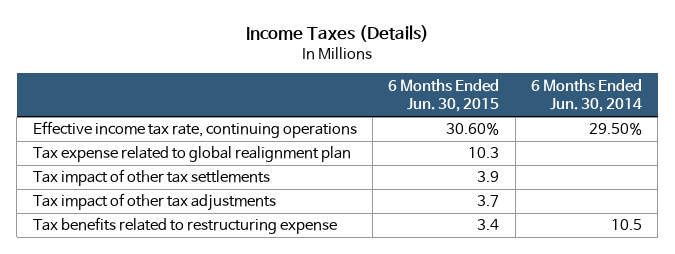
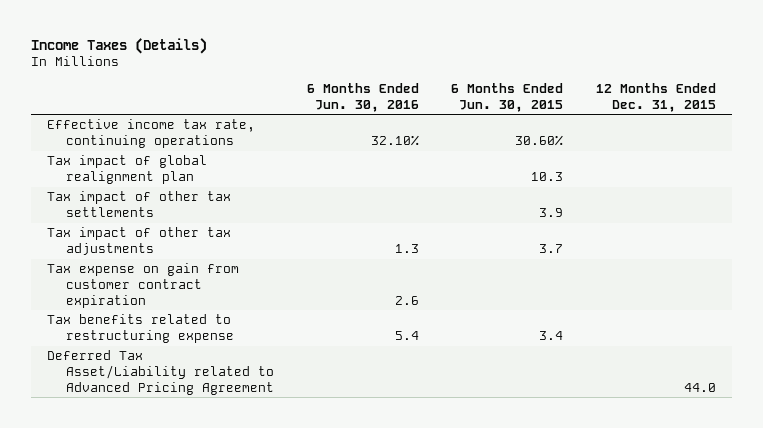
[531,78,643,113] 6 Months Ended Jun. 30, 2014 -> none
none -> [306,82,419,112] 6 Months Ended Jun. 30, 2016
none -> [595,82,716,112] 12 Months Ended Dec. 31, 2015
[32,146,351,163] Tax expense related to global realignment plan -> none
none -> [46,155,207,185] Tax impact of global realignment plan
none -> [46,263,239,308] Tax expense on gain from customer contract expiration
none -> [46,350,275,395] Deferred Tax Asset/Liability related to Advanced Pricing Agreement

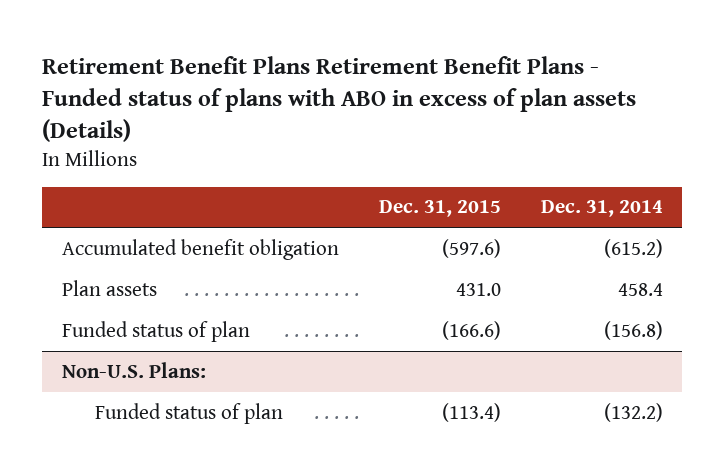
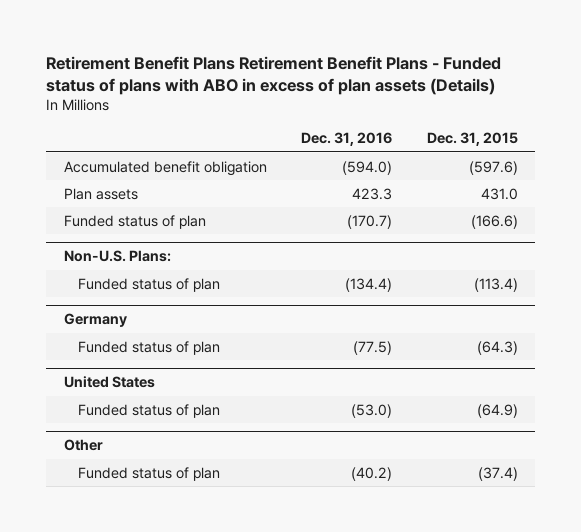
[540,200,663,218] Dec. 31, 2014 -> none
none -> [301,132,393,147] Dec. 31, 2016
none -> [63,313,127,328] Germany
none -> [77,340,220,355] Funded status of plan
none -> [63,376,155,389] United States
none -> [77,403,220,418] Funded status of plan
none -> [63,439,103,452] Other
none -> [77,466,220,481] Funded status of plan

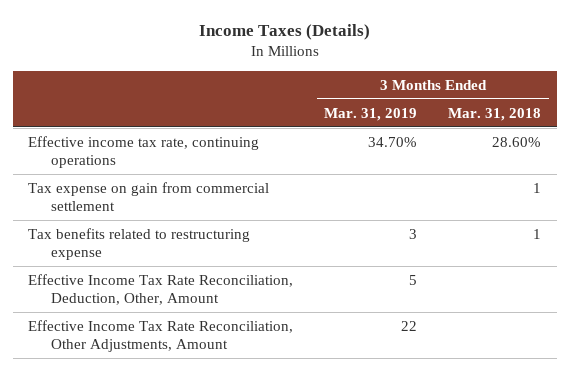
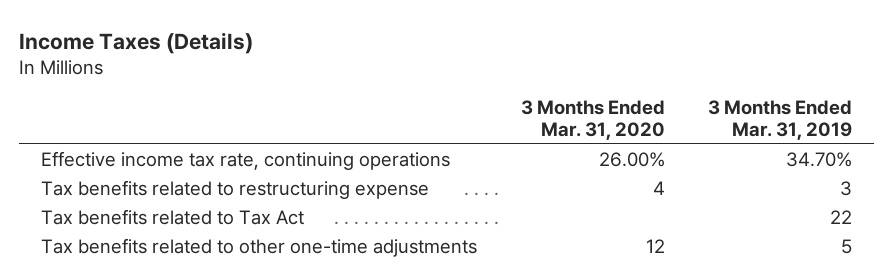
[448,107,542,121] Mar. 31, 2018 -> none
none -> [520,100,665,140] 3 Months Ended Mar. 31, 2020
[28,181,270,212] Tax expense on gain from commercial settlement -> none
[28,273,294,306] Effective Income Tax Rate Reconciliation, Deduction, Other, Amount -> none
none -> [41,209,305,226] Tax benefits related to Tax Act
[28,319,294,353] Effective Income Tax Rate Reconciliation, Other Adjustments, Amount -> [41,238,478,258] Tax benefits related to other one-time adjustments
[401,320,418,331] 22 -> [841,239,853,255] 5

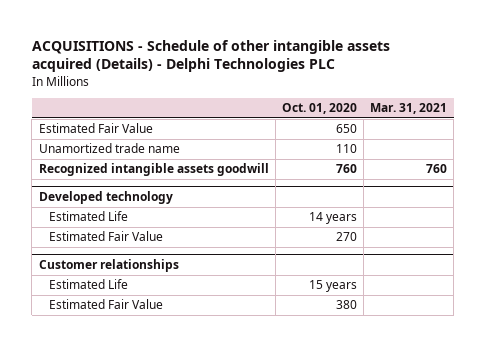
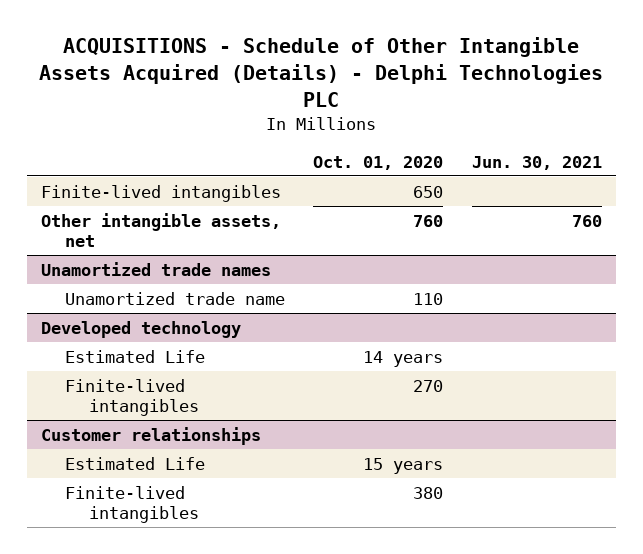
[31,39,390,73] ACQUISITIONS - Schedule of other intangible assets acquired (Details) - Delphi Technologies PLC -> [39,37,604,107] ACQUISITIONS - Schedule of Other Intangible Assets Acquired (Details) - Delphi Technologies PLC
[370,102,448,114] Mar. 31, 2021 -> none
none -> [471,155,602,170] Jun. 30, 2021
[38,123,153,134] Estimated Fair Value -> [40,184,281,202] Finite-lived intangibles
none -> [40,212,281,248] Other intangible assets, net
none -> [40,261,271,276] Unamortized trade names
[38,163,269,177] Recognized intangible assets goodwill -> none
[49,231,164,242] Estimated Fair Value -> [64,378,199,417] Finite-lived intangibles
[49,299,164,310] Estimated Fair Value -> [64,485,199,524] Finite-lived intangibles

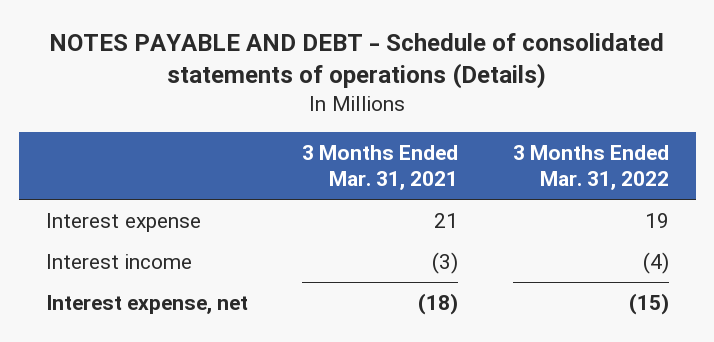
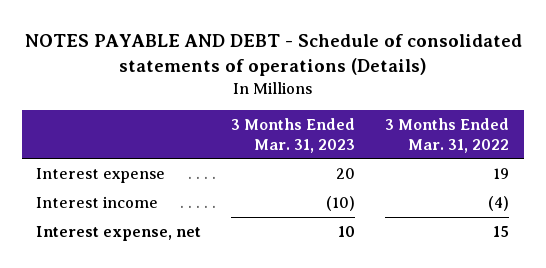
[302,144,459,191] 3 Months Ended Mar. 31, 2021 -> none
none -> [231,117,356,153] 3 Months Ended Mar. 31, 2023
[628,292,669,315] (15) -> [493,225,510,237] 15

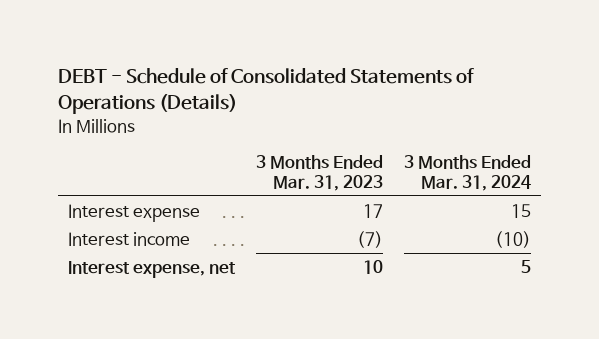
[24,33,522,76] NOTES PAYABLE AND DEBT - Schedule of consolidated statements of operations (Details) -> [57,68,474,115] DEBT - Schedule of Consolidated Statements of Operations (Details)
[385,117,510,153] 3 Months Ended Mar. 31, 2022 -> none
none -> [403,155,531,191] 3 Months Ended Mar. 31, 2024
[336,167,356,179] 20 -> [362,203,383,218] 17
[326,195,356,211] (10) -> [356,230,383,248] (7)

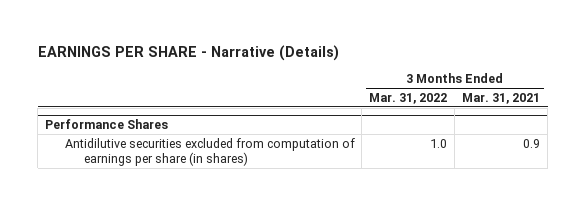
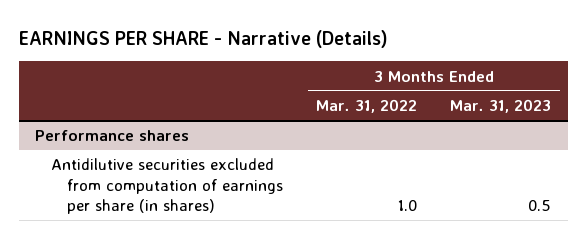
[462,92,541,104] Mar. 31, 2021 -> none
none -> [450,99,552,114] Mar. 31, 2023
[44,119,168,130] Performance Shares -> [35,130,190,142] Performance shares

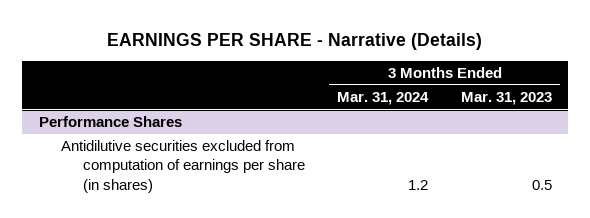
[316,99,418,114] Mar. 31, 2022 -> none
none -> [337,91,430,105] Mar. 31, 2024
[35,130,190,142] Performance shares -> [38,116,182,128] Performance Shares

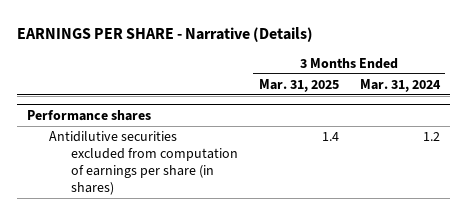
[460,91,552,105] Mar. 31, 2023 -> none
none -> [258,78,339,92] Mar. 31, 2025
[38,116,182,128] Performance Shares -> [27,109,152,121] Performance shares

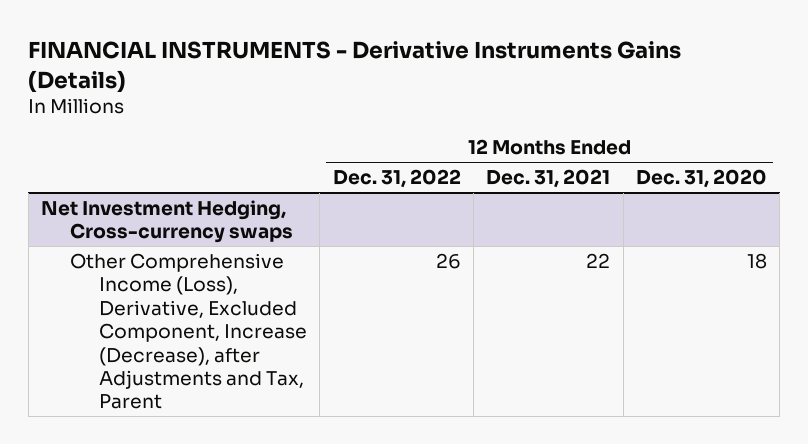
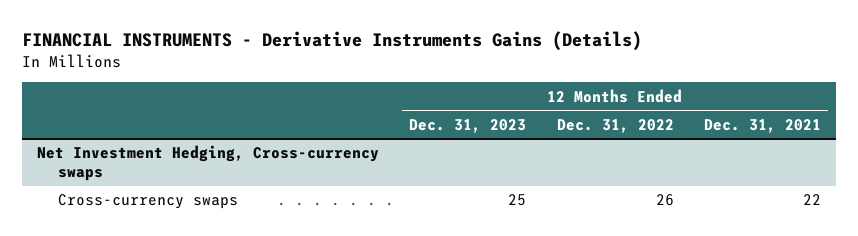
[635,169,767,189] Dec. 31, 2020 -> none
none -> [409,118,527,133] Dec. 31, 2023
[70,252,308,410] Other Comprehensive Income (Loss), Derivative, Excluded Component, Increase (Decrease), after Adjustments and Tax, Parent -> [57,194,238,210] Cross-currency swaps

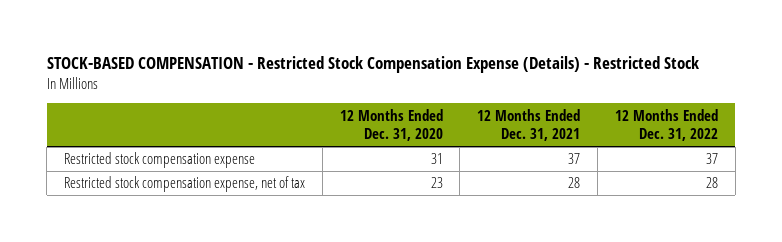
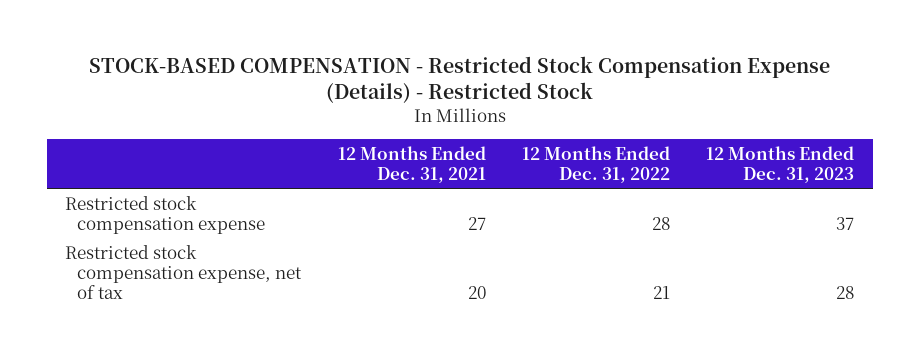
[339,108,443,142] 12 Months Ended Dec. 31, 2020 -> none
none -> [706,146,855,184] 12 Months Ended Dec. 31, 2023
[568,153,581,165] 37 -> [467,216,486,230] 27
[705,153,718,165] 37 -> [651,216,670,230] 28
[568,177,581,189] 28 -> [467,285,486,299] 20
[705,177,718,189] 28 -> [652,285,670,299] 21

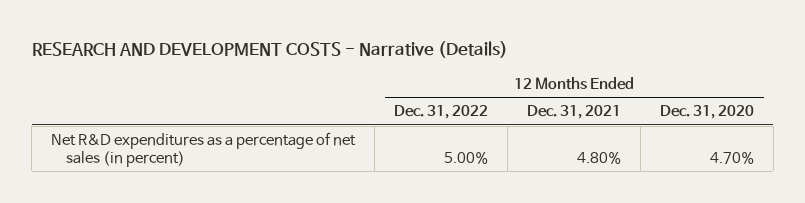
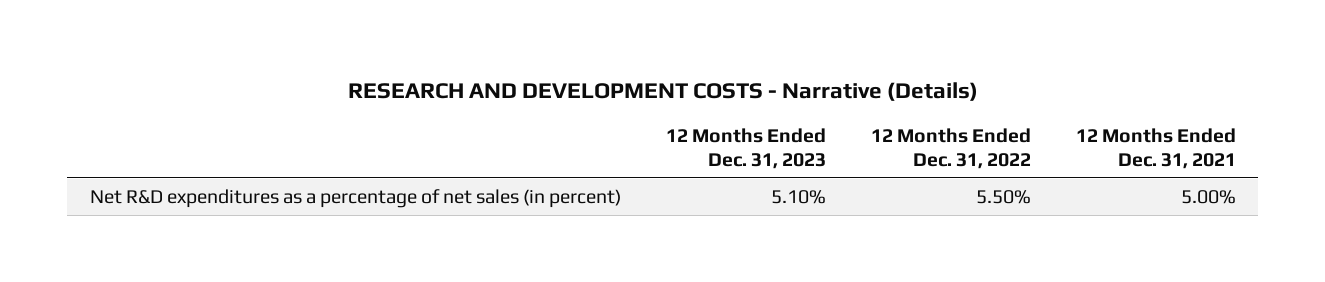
[659,105,754,120] Dec. 31, 2020 -> none
none -> [665,127,826,170] 12 Months Ended Dec. 31, 2023
[444,150,489,164] 5.00% -> [975,190,1031,205] 5.50%
[577,150,622,164] 4.80% -> [1180,190,1236,205] 5.00%

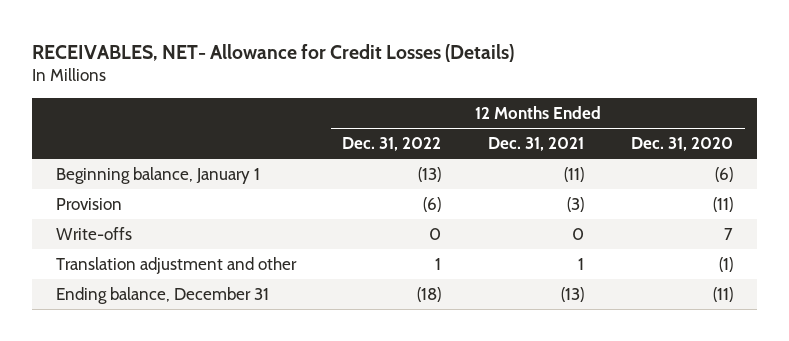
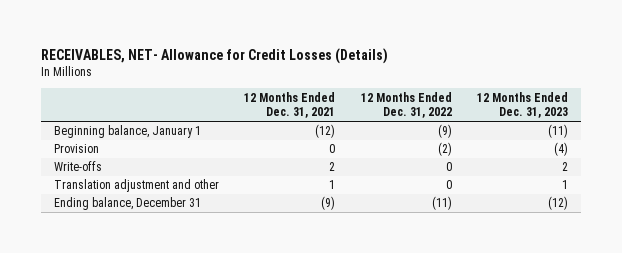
[631,137,734,152] Dec. 31, 2020 -> none
none -> [476,91,568,119] 12 Months Ended Dec. 31, 2023
[418,166,442,182] (13) -> [437,124,452,139] (9)
[564,166,585,182] (11) -> [315,124,336,139] (12)
[423,196,442,212] (6) -> [437,142,452,157] (2)
[567,196,585,212] (3) -> [329,144,336,154] 0
[572,227,585,240] 0 -> [329,162,336,172] 2
[435,257,442,270] 1 -> [445,180,452,190] 0
[417,286,442,302] (18) -> [431,196,452,211] (11)
[561,286,585,302] (13) -> [321,196,336,211] (9)

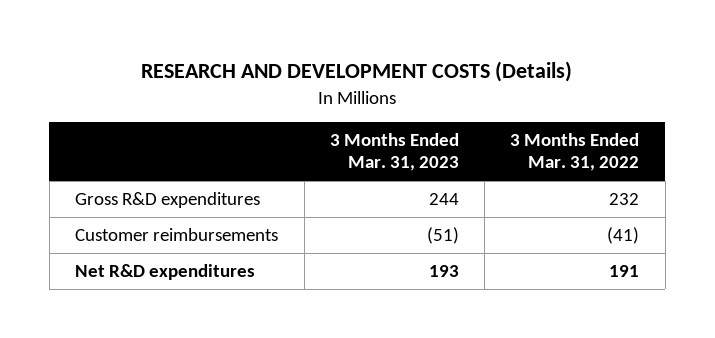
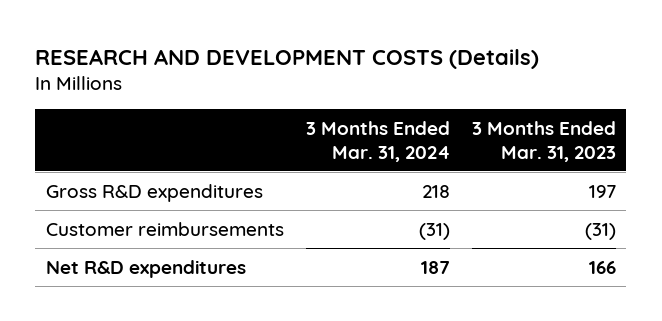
[510,133,640,172] 3 Months Ended Mar. 31, 2022 -> none
none -> [305,121,450,162] 3 Months Ended Mar. 31, 2024
[428,192,459,205] 244 -> [588,184,616,198] 197
[426,226,459,244] (51) -> [584,222,616,240] (31)
[428,264,459,277] 193 -> [588,260,616,274] 166

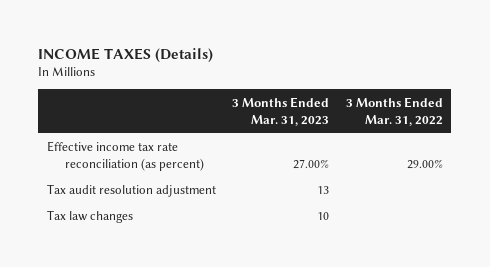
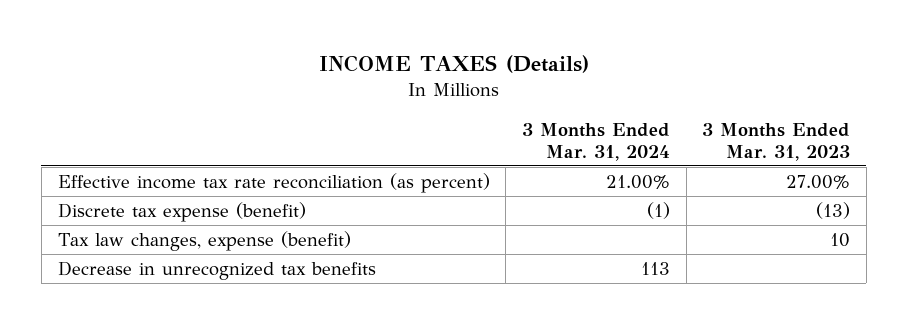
[345,96,443,126] 3 Months Ended Mar. 31, 2022 -> none
none -> [521,122,670,161] 3 Months Ended Mar. 31, 2024
[46,184,216,198] Tax audit resolution adjustment -> none
none -> [57,202,306,223] Discrete tax expense (benefit)
[46,210,133,224] Tax law changes -> [57,231,351,252] Tax law changes, expense (benefit)
none -> [57,261,376,281] Decrease in unrecognized tax benefits

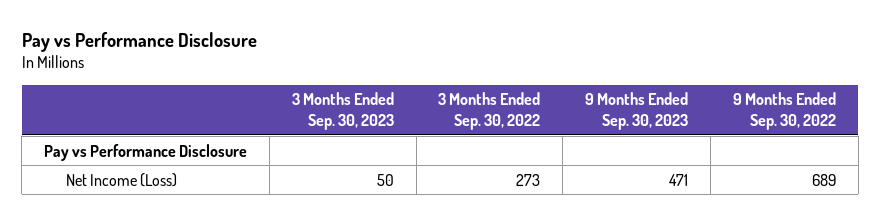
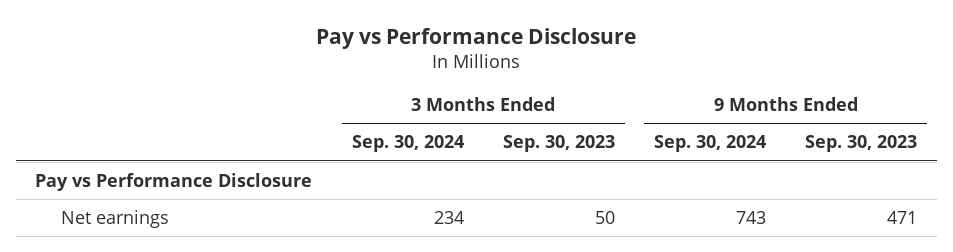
[438,92,541,130] 3 Months Ended Sep. 30, 2022 -> none
[732,92,836,130] 9 Months Ended Sep. 30, 2022 -> none
none -> [351,135,464,153] Sep. 30, 2024
none -> [654,135,767,153] Sep. 30, 2024
[66,172,178,187] Net Income (Loss) -> [61,210,170,229] Net earnings

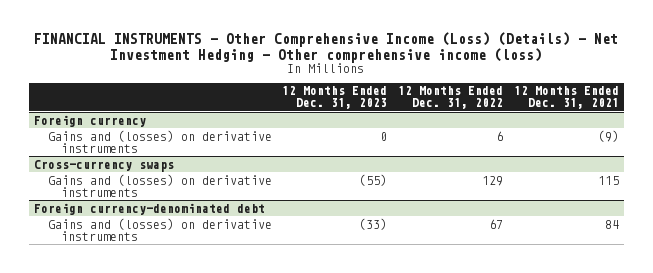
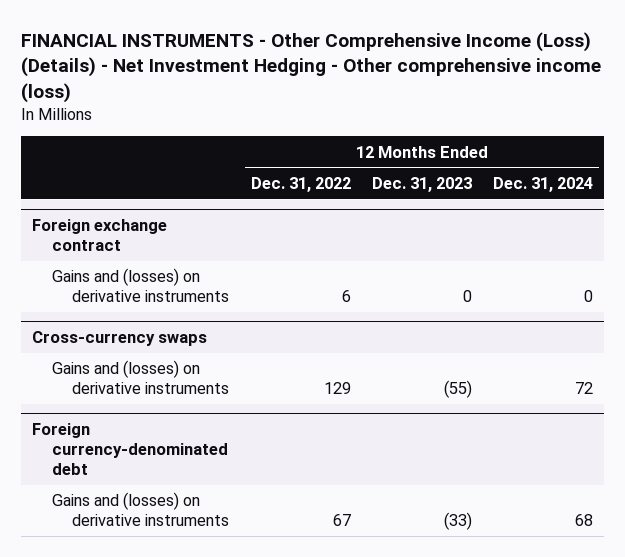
[513,86,619,110] 12 Months Ended Dec. 31, 2021 -> none
none -> [493,176,594,192] Dec. 31, 2024
[34,114,147,127] Foreign currency -> [32,219,168,252] Foreign exchange contract

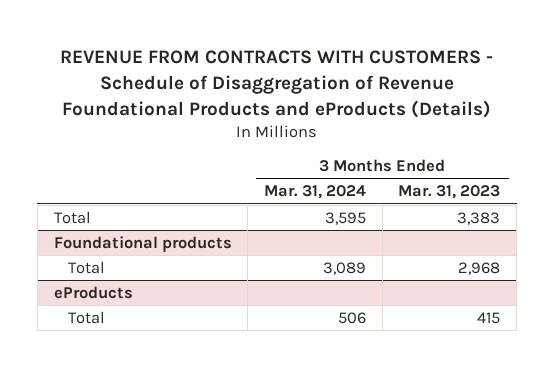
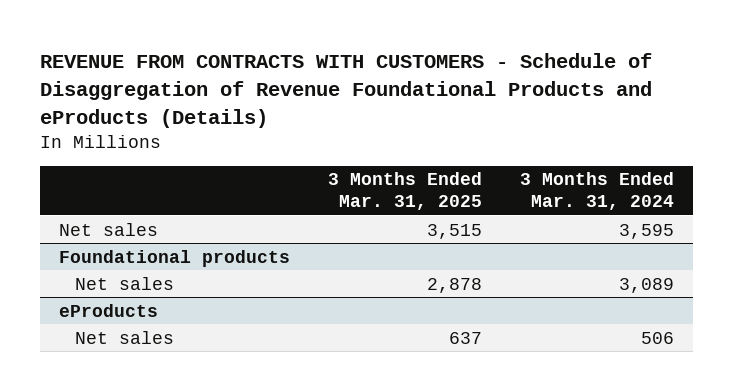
[398,185,501,200] Mar. 31, 2023 -> none
none -> [327,172,482,211] 3 Months Ended Mar. 31, 2025
[53,210,91,224] Total -> [58,222,158,236] Net sales
[68,260,106,274] Total -> [74,276,174,290] Net sales
[68,310,106,324] Total -> none
none -> [74,330,174,344] Net sales

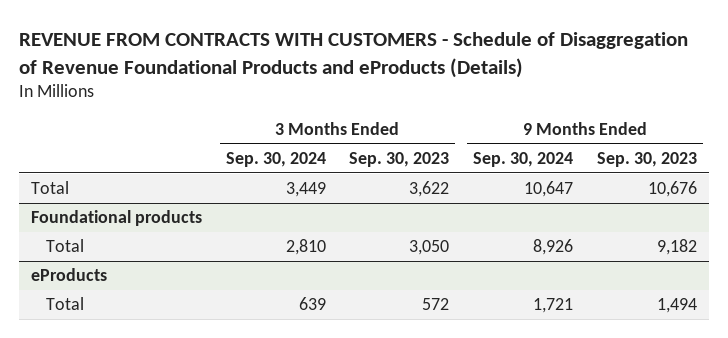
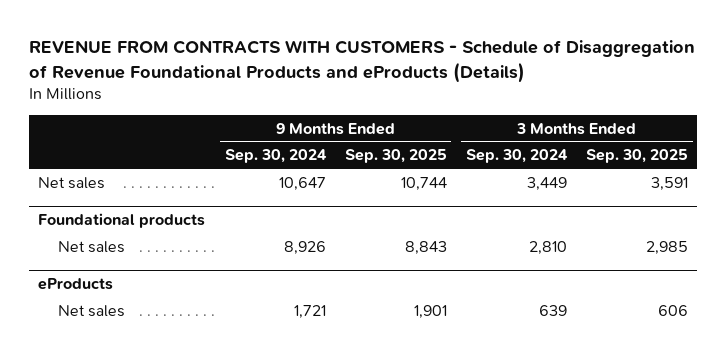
[349,152,450,168] Sep. 30, 2023 -> none
[596,152,697,168] Sep. 30, 2023 -> none
none -> [344,149,447,164] Sep. 30, 2025
none -> [585,149,688,164] Sep. 30, 2025
[30,181,69,195] Total -> [38,176,106,189] Net sales
[46,239,85,253] Total -> [57,240,125,253] Net sales
[46,297,85,311] Total -> [57,304,125,317] Net sales

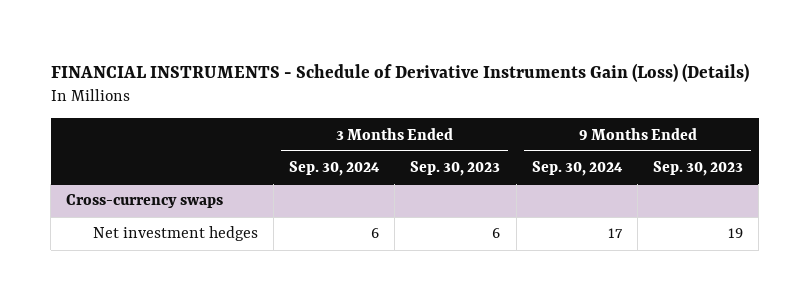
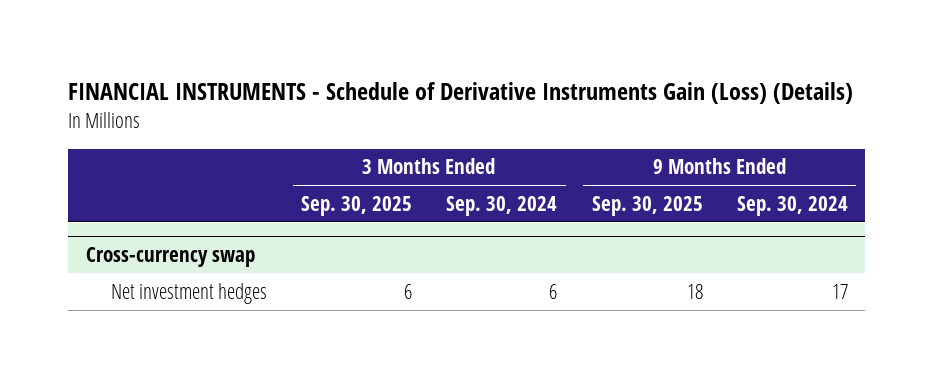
[410,161,501,177] Sep. 30, 2023 -> none
[653,161,744,177] Sep. 30, 2023 -> none
none -> [301,195,413,216] Sep. 30, 2025
none -> [591,195,703,216] Sep. 30, 2025
[66,194,224,209] Cross-currency swaps -> [85,246,255,267] Cross-currency swap

